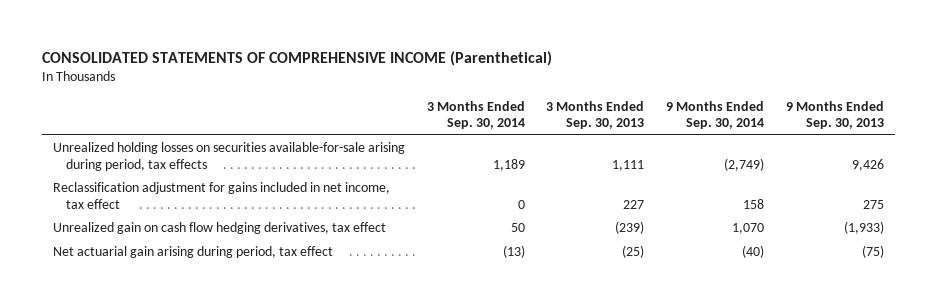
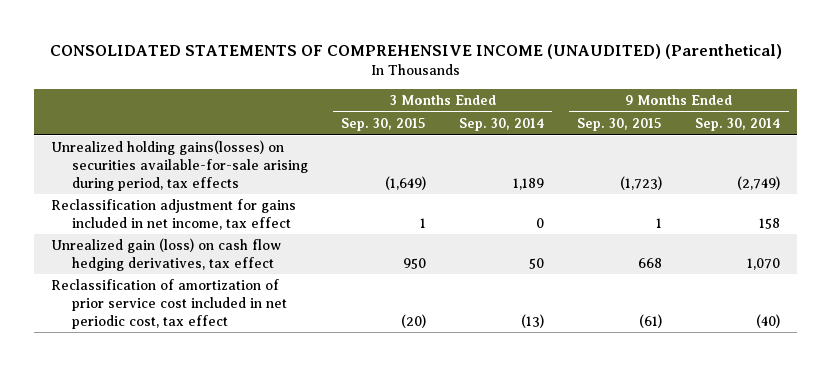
[42,51,553,67] CONSOLIDATED STATEMENTS OF COMPREHENSIVE INCOME (Parenthetical) -> [49,44,782,60] CONSOLIDATED STATEMENTS OF COMPREHENSIVE INCOME (UNAUDITED) (Parenthetical)
[546,100,645,130] 3 Months Ended Sep. 30, 2013 -> none
[785,100,884,130] 9 Months Ended Sep. 30, 2013 -> none
none -> [341,118,427,132] Sep. 30, 2015
none -> [577,118,663,132] Sep. 30, 2015
[53,142,406,171] Unrealized holding losses on securities available-for-sale arising during period, tax effects -> [50,140,309,191] Unrealized holding gains(losses) on securities available-for-sale arising during period, tax effects
[53,222,387,235] Unrealized gain on cash flow hedging derivatives, tax effect -> [50,238,281,271] Unrealized gain (loss) on cash flow hedging derivatives, tax effect
[53,246,334,259] Net actuarial gain arising during period, tax effect -> [50,279,288,329] Reclassification of amortization of prior service cost included in net periodic cost, tax effect

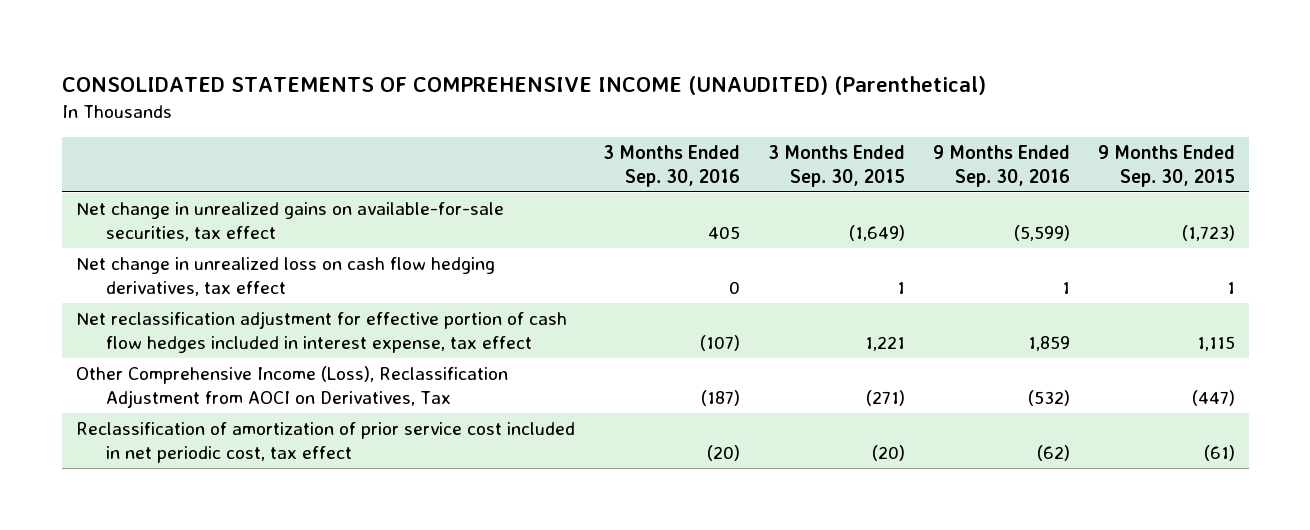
[459,118,545,132] Sep. 30, 2014 -> none
[695,118,781,132] Sep. 30, 2014 -> none
none -> [602,144,740,187] 3 Months Ended Sep. 30, 2016
none -> [932,144,1070,187] 9 Months Ended Sep. 30, 2016
[50,238,281,271] Unrealized gain (loss) on cash flow hedging derivatives, tax effect -> none
[50,140,309,191] Unrealized holding gains(losses) on securities available-for-sale arising during period, tax effects -> [75,201,504,242] Net change in unrealized gains on available-for-sale securities, tax effect
[50,199,296,230] Reclassification adjustment for gains included in net income, tax effect -> [75,256,495,297] Net change in unrealized loss on cash flow hedging derivatives, tax effect
none -> [75,310,567,354] Net reclassification adjustment for effective portion of cash flow hedges included in interest expense, tax effect
none -> [75,365,508,409] Other Comprehensive Income (Loss), Reclassification Adjustment from AOCI on Derivatives, Tax

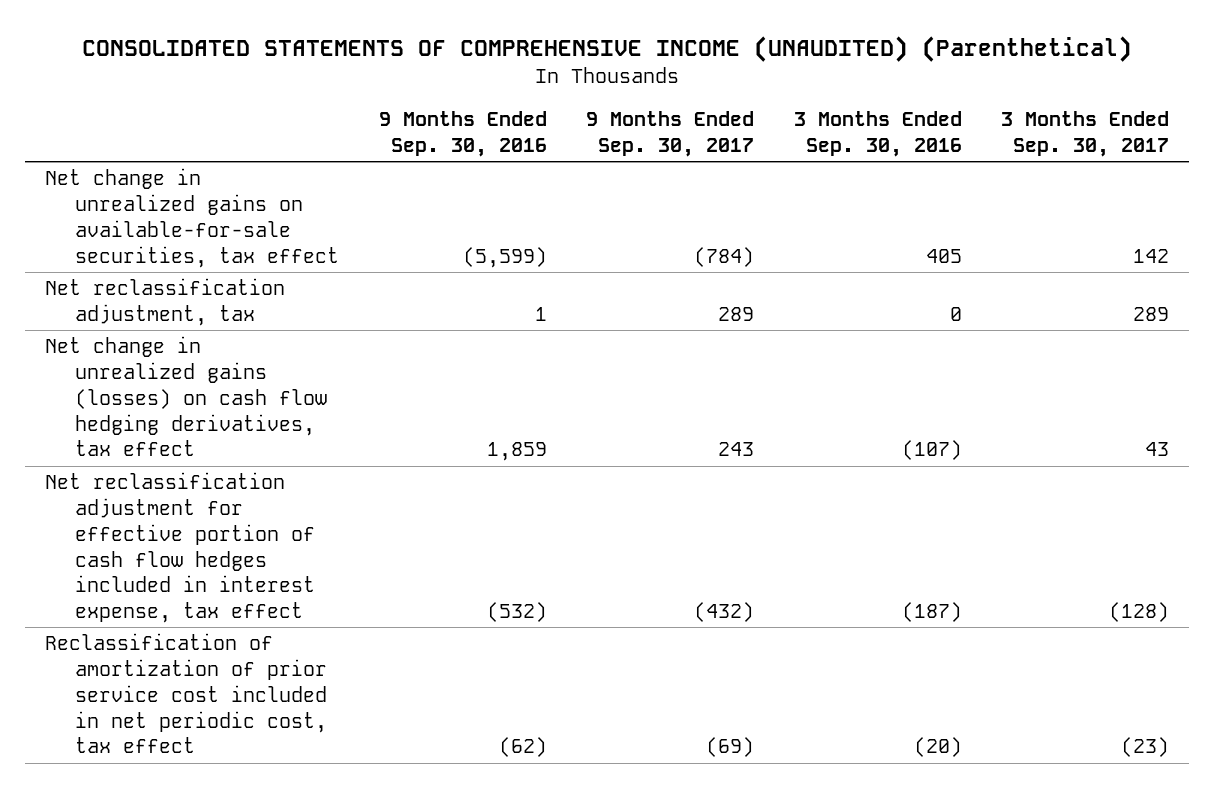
[767,144,905,187] 3 Months Ended Sep. 30, 2015 -> none
[1097,144,1235,187] 9 Months Ended Sep. 30, 2015 -> none
none -> [586,110,755,157] 9 Months Ended Sep. 30, 2017
none -> [1001,110,1170,157] 3 Months Ended Sep. 30, 2017
[75,365,508,409] Other Comprehensive Income (Loss), Reclassification Adjustment from AOCI on Derivatives, Tax -> none
[75,256,495,297] Net change in unrealized loss on cash flow hedging derivatives, tax effect -> [44,278,285,327] Net reclassification adjustment, tax
none -> [44,336,328,457] Net change in unrealized gains (losses) on cash flow hedging derivatives, tax effect
[699,335,740,352] (107) -> [901,602,962,623] (187)
[1027,336,1070,352] 1,859 -> [486,602,547,623] (532)

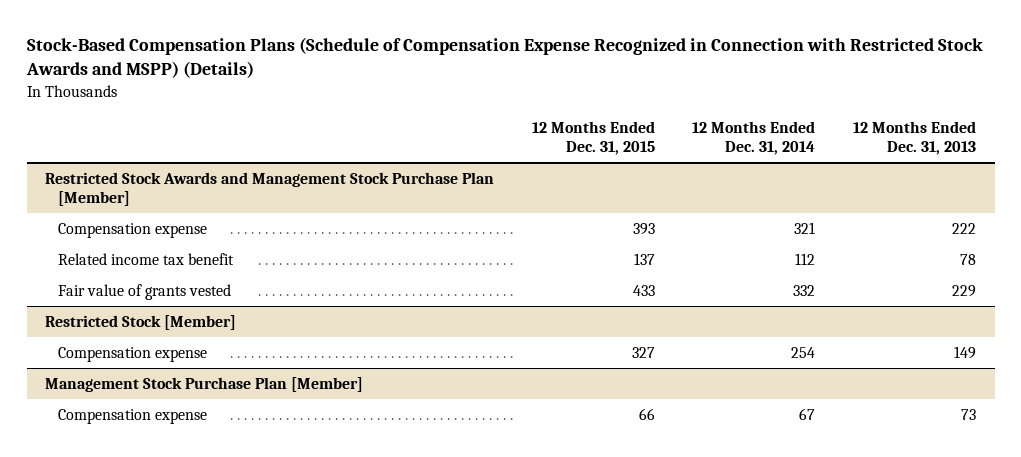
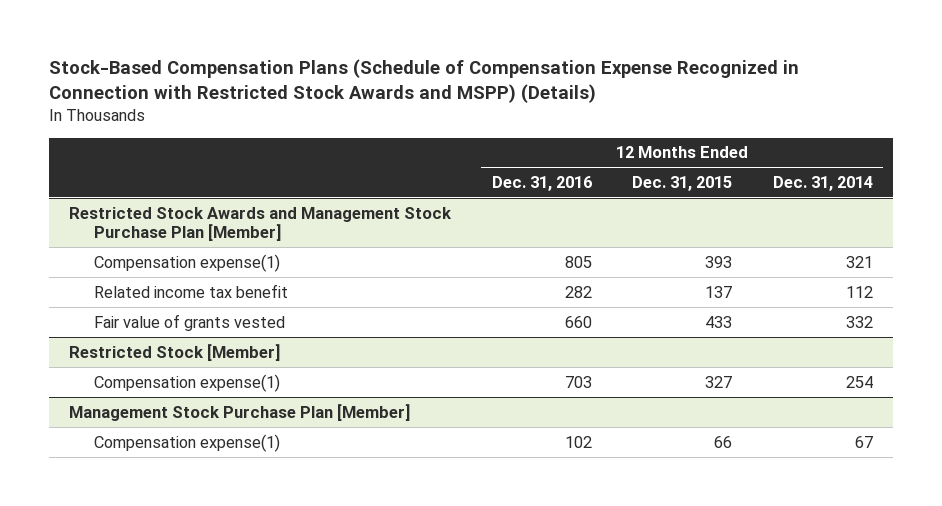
[852,121,976,156] 12 Months Ended Dec. 31, 2013 -> none
none -> [491,175,592,191] Dec. 31, 2016
[57,222,207,238] Compensation expense -> [94,253,281,272] Compensation expense(1)
[57,346,207,362] Compensation expense -> [94,373,281,392] Compensation expense(1)
[57,408,207,424] Compensation expense -> [94,433,281,452] Compensation expense(1)

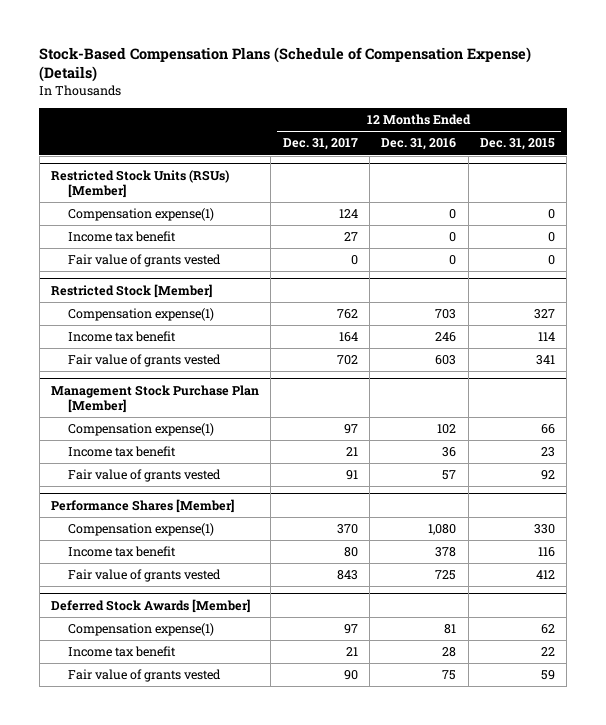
[48,59,799,104] Stock-Based Compensation Plans (Schedule of Compensation Expense Recognized in Connection with Restricted Stock Awards and MSPP) (Details) -> [39,46,532,83] Stock-Based Compensation Plans (Schedule of Compensation Expense) (Details)
[772,175,873,191] Dec. 31, 2014 -> none
none -> [282,138,358,151] Dec. 31, 2017
[69,206,453,242] Restricted Stock Awards and Management Stock Purchase Plan [Member] -> none
none -> [50,169,229,198] Restricted Stock Units (RSUs) [Member]
[564,255,592,268] 805 -> [449,209,457,220] 0
[705,255,733,268] 393 -> [548,209,556,220] 0
[94,283,289,298] Related income tax benefit -> [68,231,177,243] Income tax benefit
[564,285,592,298] 282 -> [449,232,457,243] 0
[705,285,733,298] 137 -> [548,232,556,243] 0
[564,315,592,328] 660 -> [449,255,457,266] 0
[705,315,733,328] 433 -> [548,255,556,266] 0
none -> [68,331,177,343] Income tax benefit
none -> [68,354,222,368] Fair value of grants vested
none -> [68,446,177,458] Income tax benefit
none -> [68,469,222,483] Fair value of grants vested
none -> [50,498,234,513] Performance Shares [Member]
none -> [68,523,215,537] Compensation expense(1)
none -> [68,546,177,558] Income tax benefit
none -> [68,569,222,583] Fair value of grants vested
none -> [50,598,250,613] Deferred Stock Awards [Member]
none -> [68,623,215,637] Compensation expense(1)
none -> [68,646,177,658] Income tax benefit
none -> [68,669,222,683] Fair value of grants vested

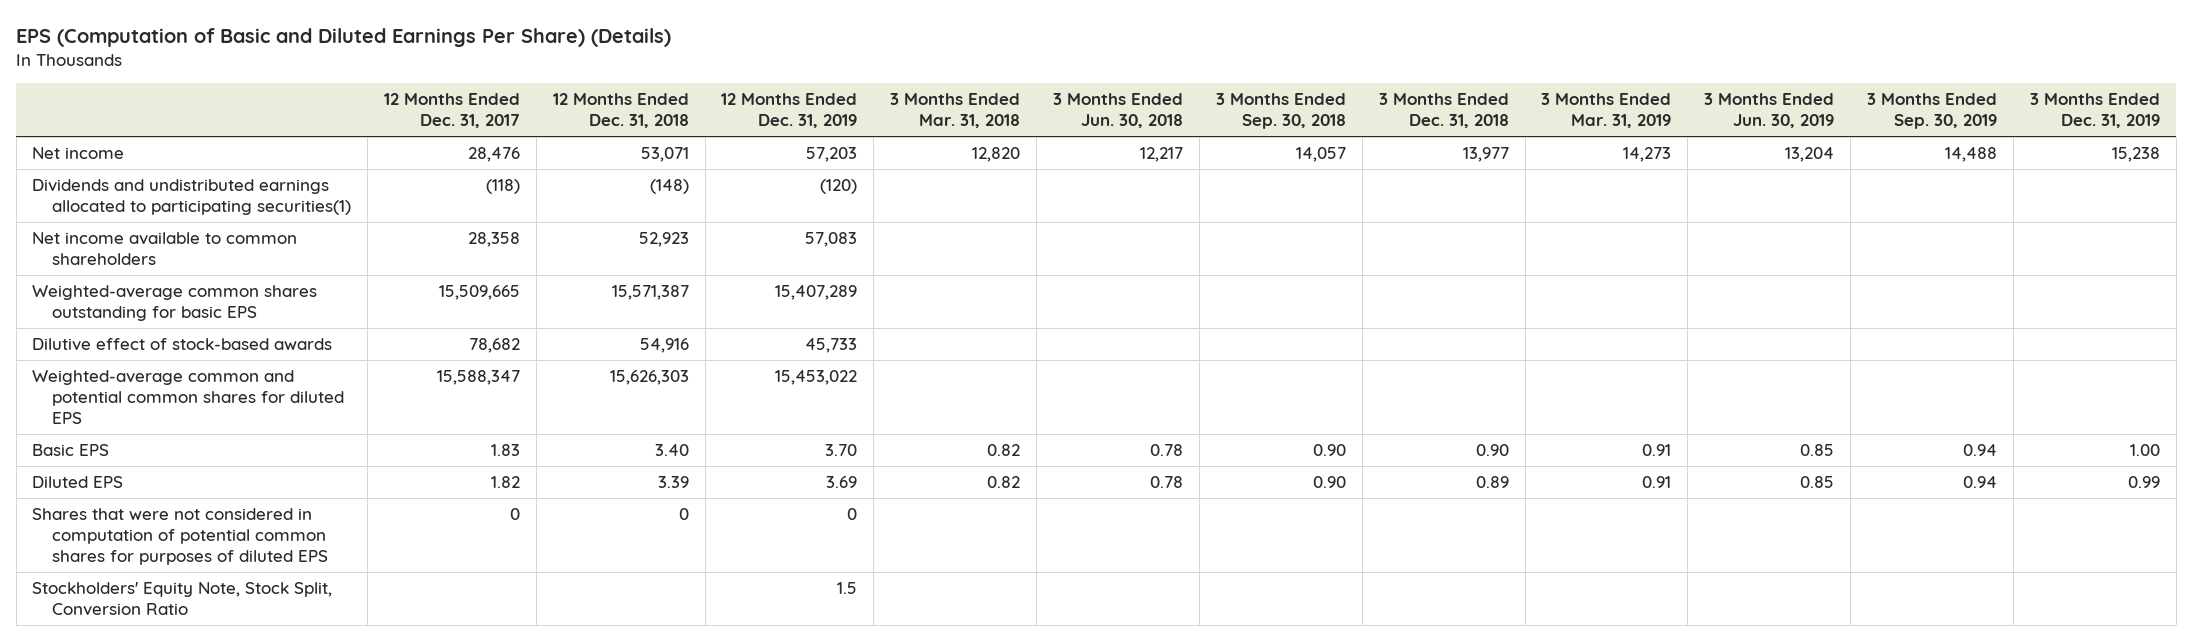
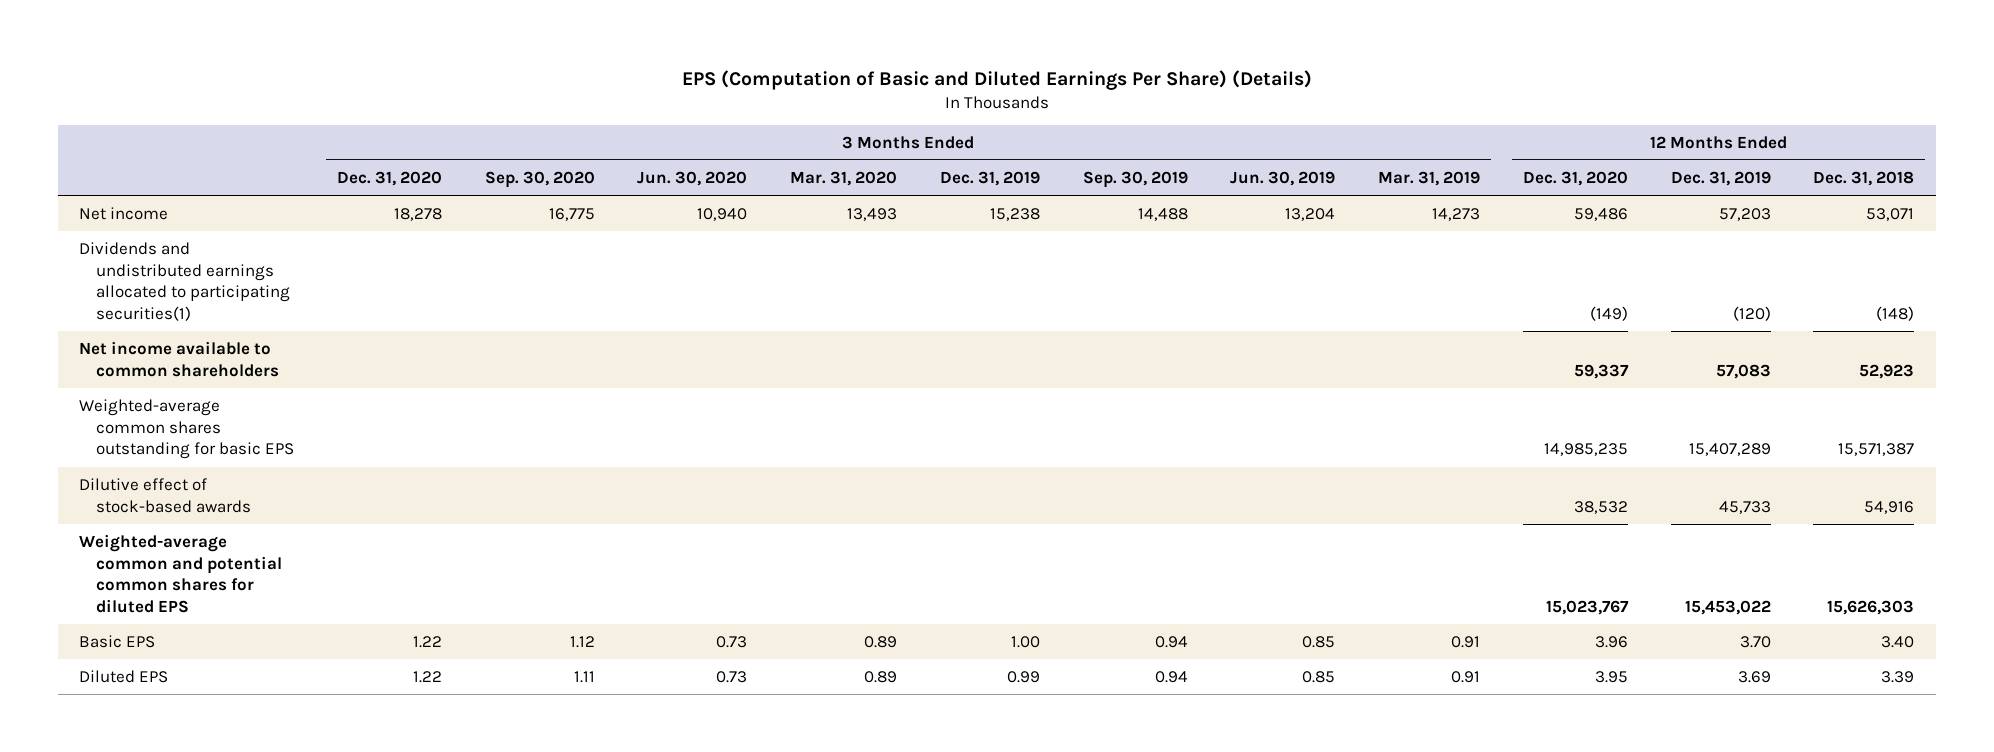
[383,93,520,129] 12 Months Ended Dec. 31, 2017 -> none
[890,93,1021,129] 3 Months Ended Mar. 31, 2018 -> none
[1053,93,1184,129] 3 Months Ended Jun. 30, 2018 -> none
[1215,93,1346,130] 3 Months Ended Sep. 30, 2018 -> none
[1378,93,1509,129] 3 Months Ended Dec. 31, 2018 -> none
none -> [336,170,442,186] Dec. 31, 2020
none -> [484,170,595,188] Sep. 30, 2020
none -> [637,170,748,186] Jun. 30, 2020
none -> [790,170,898,186] Mar. 31, 2020
none -> [1522,170,1628,186] Dec. 31, 2020
[32,508,329,565] Shares that were not considered in computation of potential common shares for purposes of diluted EPS -> none
[32,582,333,617] Stockholders' Equity Note, Stock Split, Conversion Ratio -> none

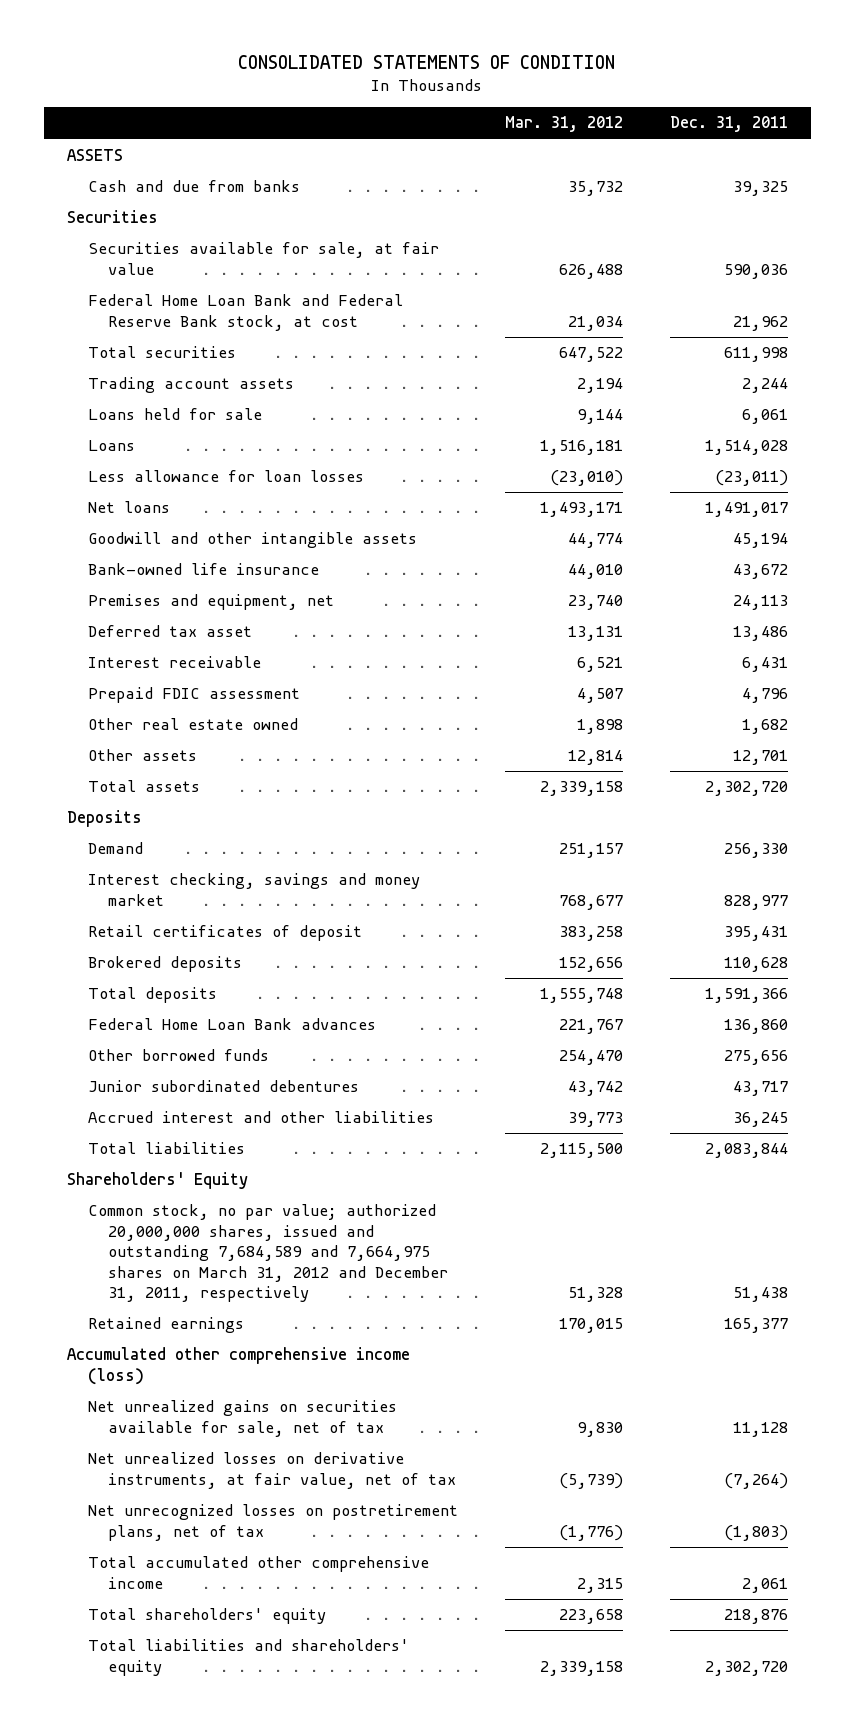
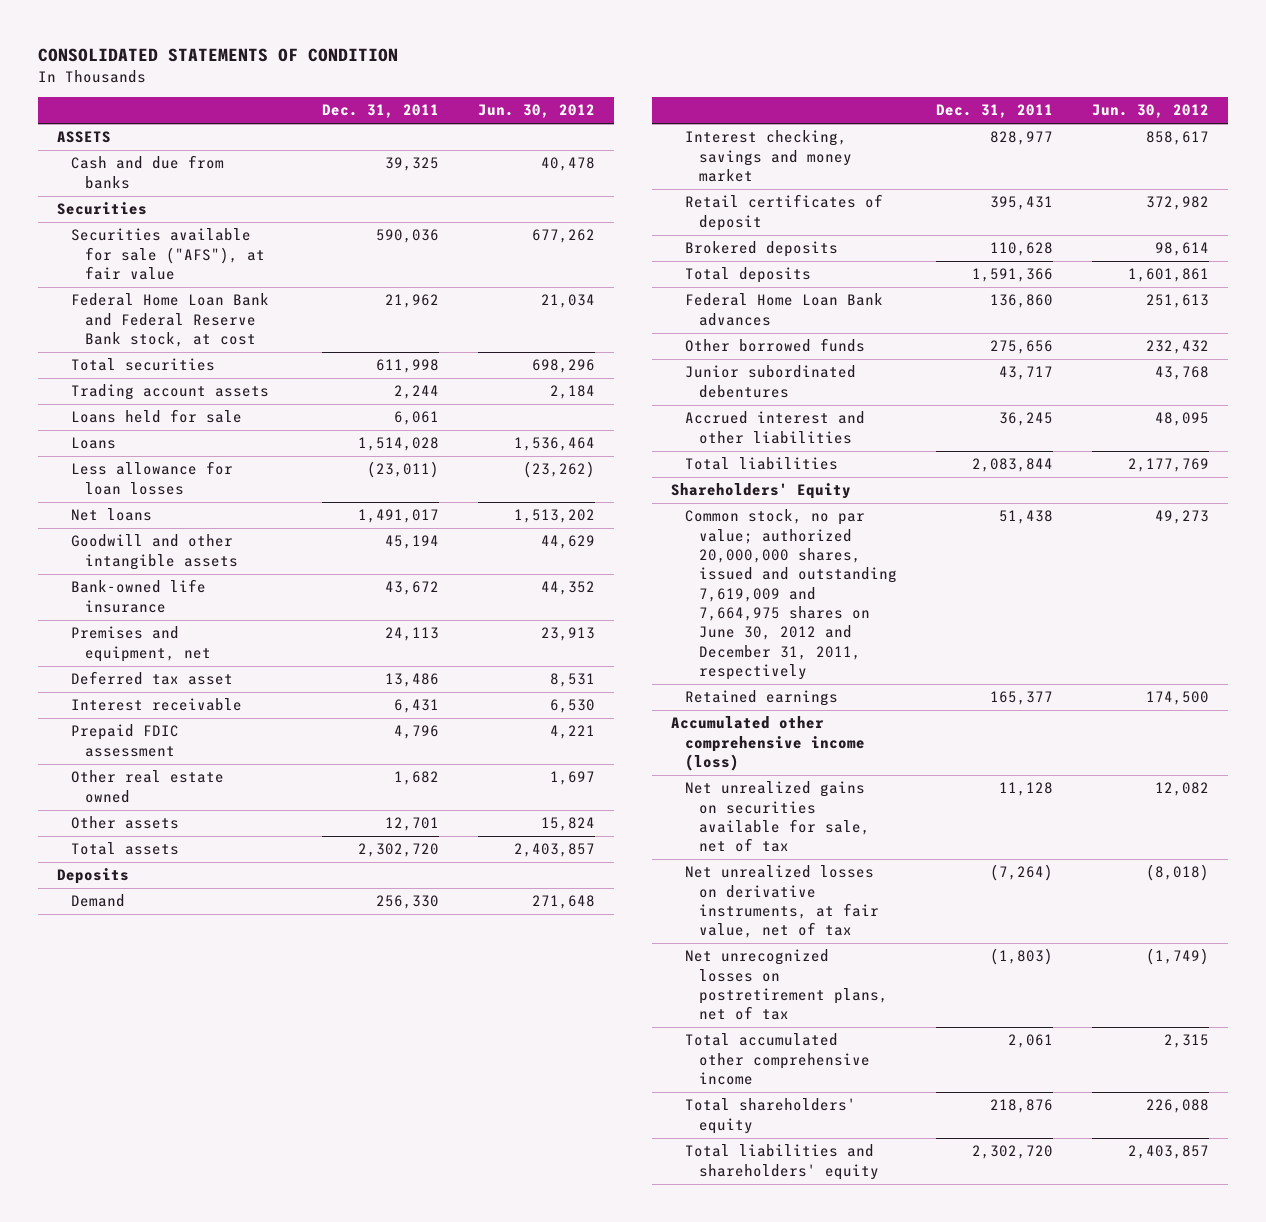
[504,116,623,133] Mar. 31, 2012 -> none
none -> [477,104,595,119] Jun. 30, 2012
[87,242,439,275] Securities available for sale, at fair value -> [71,228,266,281] Securities available for sale ("AFS"), at fair value
[87,1204,448,1303] Common stock, no par value; authorized 20,000,000 shares, issued and outstanding 7,684,589 and 7,664,975 shares on March 31, 2012 and December 31, 2011, respectively -> [685,509,898,681] Common stock, no par value; authorized 20,000,000 shares, issued and outstanding 7,619,009 and 7,664,975 shares on June 30, 2012 and December 31, 2011, respectively

